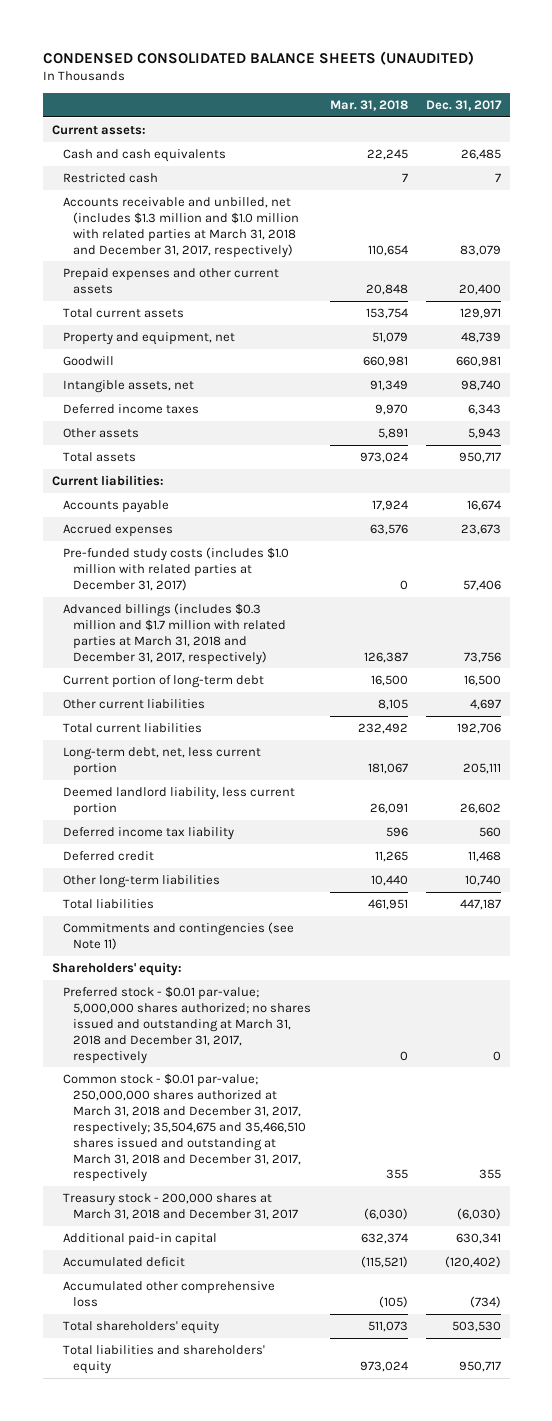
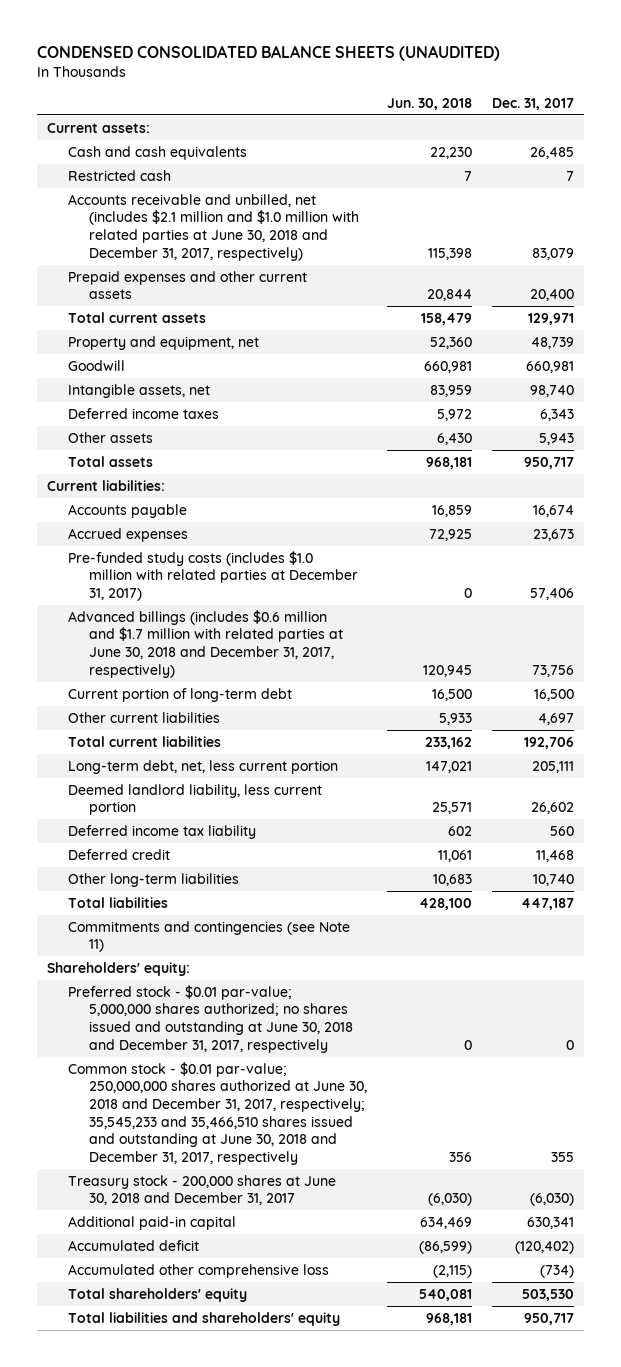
[329,99,408,111] Mar. 31, 2018 -> none
none -> [386,97,472,110] Jun. 30, 2018
[62,196,300,258] Accounts receivable and unbilled, net (includes $1.3 million and $1.0 million with related parties at March 31, 2018 and December 31, 2017, respectively) -> [67,193,359,261] Accounts receivable and unbilled, net (includes $2.1 million and $1.0 million with related parties at June 30, 2018 and December 31, 2017, respectively)
[62,602,287,665] Advanced billings (includes $0.3 million and $1.7 million with related parties at March 31, 2018 and December 31, 2017, respectively) -> [67,609,343,678] Advanced billings (includes $0.6 million and $1.7 million with related parties at June 30, 2018 and December 31, 2017, respectively)
[62,985,312,1064] Preferred stock - $0.01 par-value; 5,000,000 shares authorized; no shares issued and outstanding at March 31, 2018 and December 31, 2017, respectively -> [67,984,353,1053] Preferred stock - $0.01 par-value; 5,000,000 shares authorized; no shares issued and outstanding at June 30, 2018 and December 31, 2017, respectively
[62,1072,307,1183] Common stock - $0.01 par-value; 250,000,000 shares authorized at March 31, 2018 and December 31, 2017, respectively; 35,504,675 and 35,466,510 shares issued and outstanding at March 31, 2018 and December 31, 2017, respectively -> [67,1061,367,1165] Common stock - $0.01 par-value; 250,000,000 shares authorized at June 30, 2018 and December 31, 2017, respectively; 35,545,233 and 35,466,510 shares issued and outstanding at June 30, 2018 and December 31, 2017, respectively
[62,1192,299,1220] Treasury stock - 200,000 shares at March 31, 2018 and December 31, 2017 -> [67,1174,336,1206] Treasury stock - 200,000 shares at June 30, 2018 and December 31, 2017

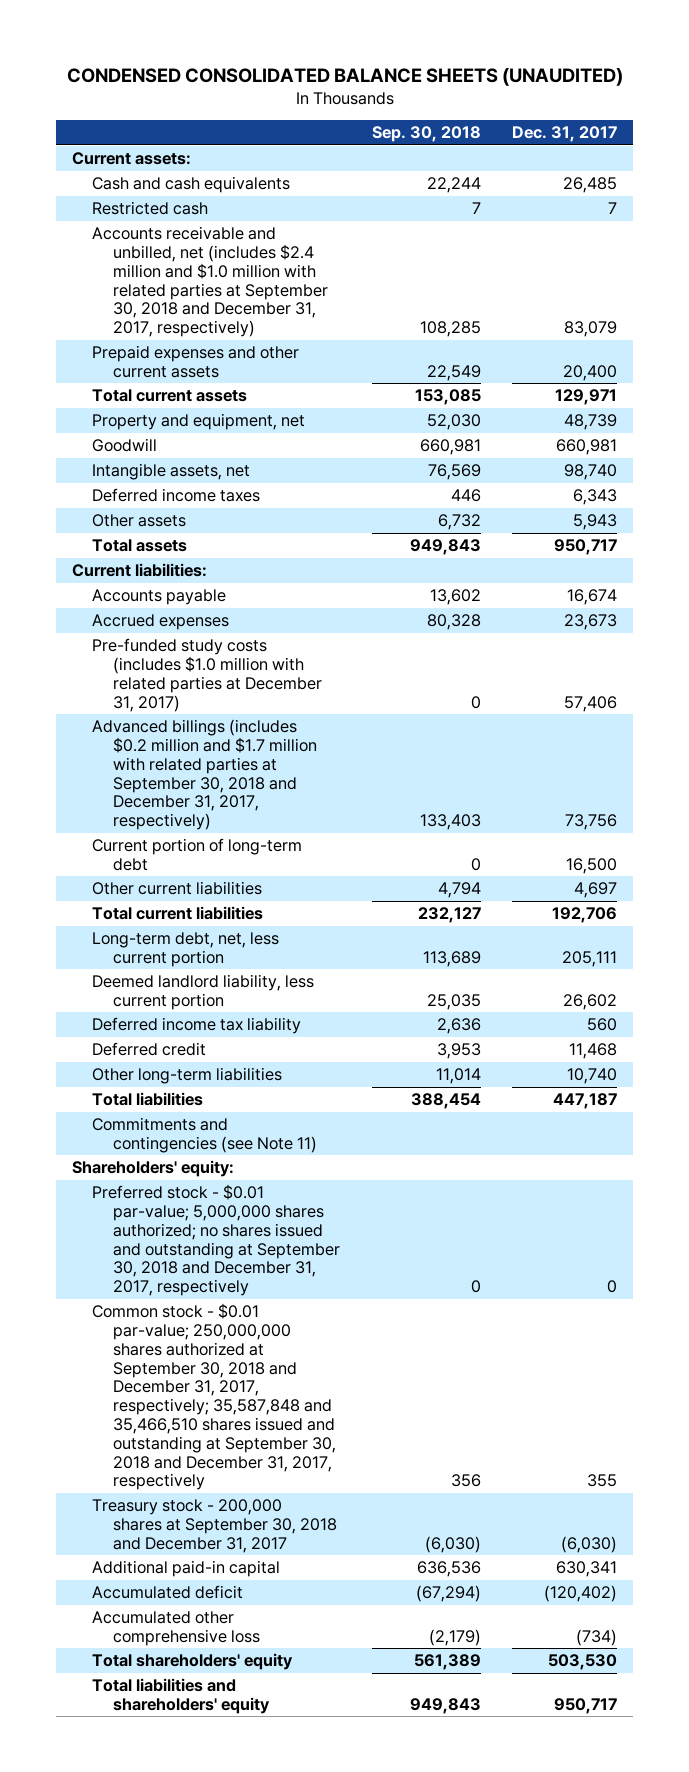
[386,97,472,110] Jun. 30, 2018 -> none
none -> [371,126,481,143] Sep. 30, 2018
[67,193,359,261] Accounts receivable and unbilled, net (includes $2.1 million and $1.0 million with related parties at June 30, 2018 and December 31, 2017, respectively) -> [92,226,328,338] Accounts receivable and unbilled, net (includes $2.4 million and $1.0 million with related parties at September 30, 2018 and December 31, 2017, respectively)
[67,609,343,678] Advanced billings (includes $0.6 million and $1.7 million with related parties at June 30, 2018 and December 31, 2017, respectively) -> [92,719,317,831] Advanced billings (includes $0.2 million and $1.7 million with related parties at September 30, 2018 and December 31, 2017, respectively)
[67,984,353,1053] Preferred stock - $0.01 par-value; 5,000,000 shares authorized; no shares issued and outstanding at June 30, 2018 and December 31, 2017, respectively -> [92,1184,340,1297] Preferred stock - $0.01 par-value; 5,000,000 shares authorized; no shares issued and outstanding at September 30, 2018 and December 31, 2017, respectively
[67,1061,367,1165] Common stock - $0.01 par-value; 250,000,000 shares authorized at June 30, 2018 and December 31, 2017, respectively; 35,545,233 and 35,466,510 shares issued and outstanding at June 30, 2018 and December 31, 2017, respectively -> [92,1303,336,1491] Common stock - $0.01 par-value; 250,000,000 shares authorized at September 30, 2018 and December 31, 2017, respectively; 35,587,848 and 35,466,510 shares issued and outstanding at September 30, 2018 and December 31, 2017, respectively
[67,1174,336,1206] Treasury stock - 200,000 shares at June 30, 2018 and December 31, 2017 -> [92,1499,337,1553] Treasury stock - 200,000 shares at September 30, 2018 and December 31, 2017

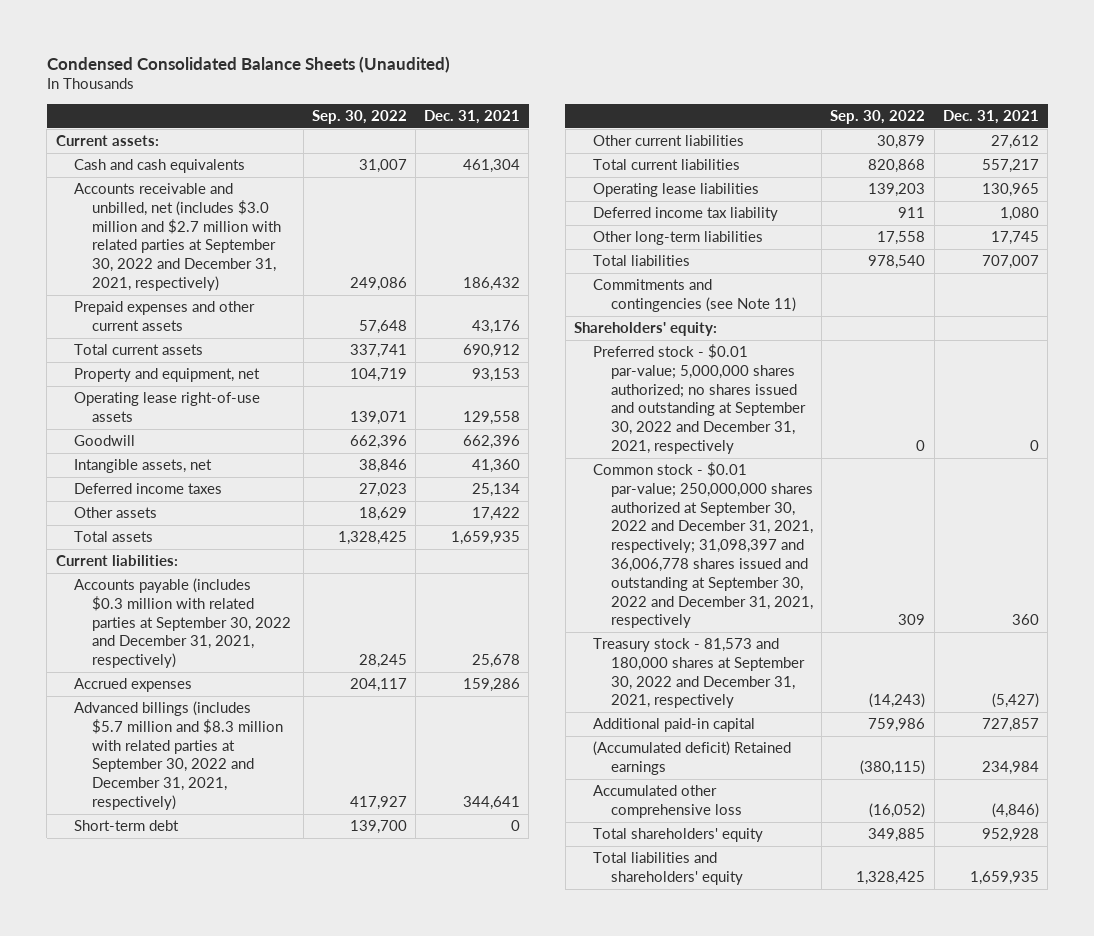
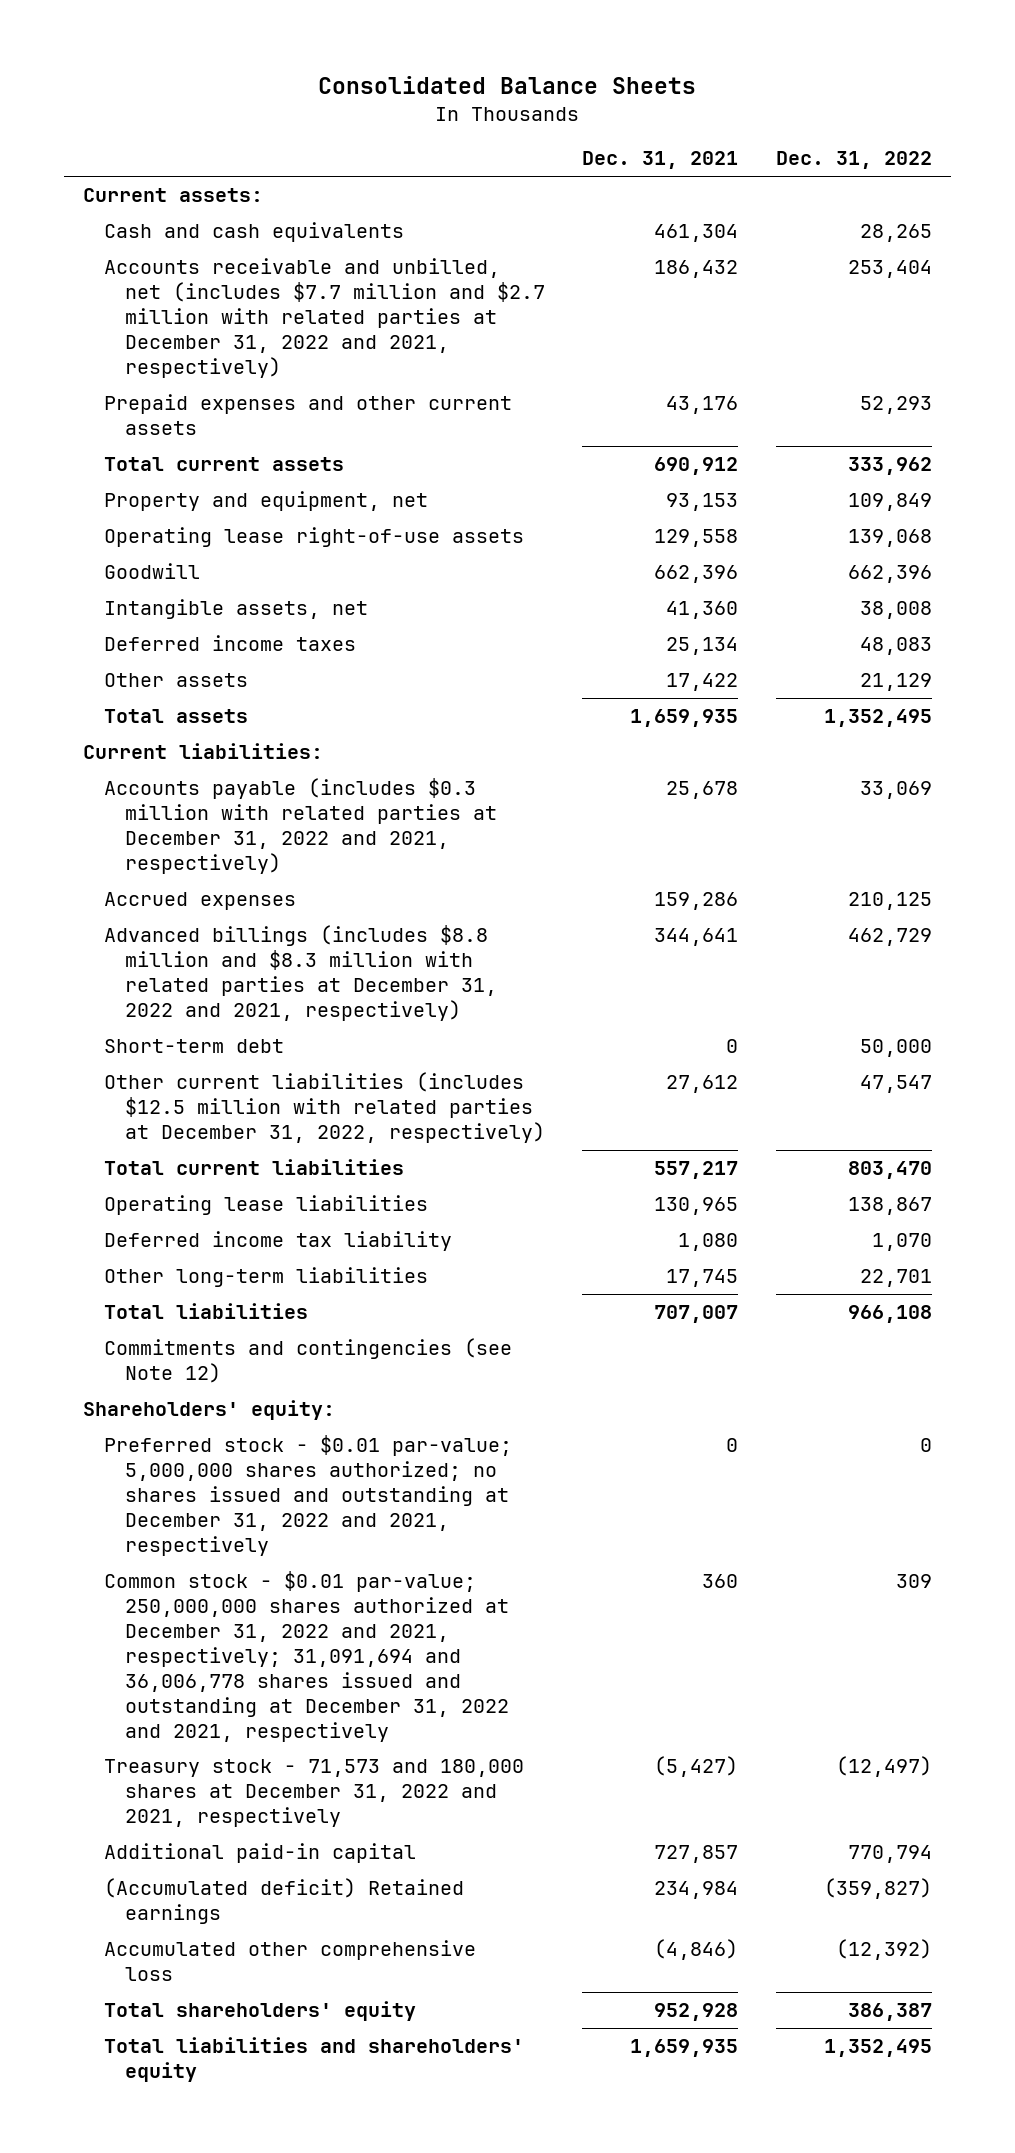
[46,55,450,73] Condensed Consolidated Balance Sheets (Unaudited) -> [318,76,697,95] Consolidated Balance Sheets
[311,110,407,125] Sep. 30, 2022 -> none
none -> [776,151,933,170] Dec. 31, 2022
[74,183,282,292] Accounts receivable and unbilled, net (includes $3.0 million and $2.7 million with related parties at September 30, 2022 and December 31, 2021, respectively) -> [103,258,545,378] Accounts receivable and unbilled, net (includes $7.7 million and $2.7 million with related parties at December 31, 2022 and 2021, respectively)
[74,578,292,669] Accounts payable (includes $0.3 million with related parties at September 30, 2022 and December 31, 2021, respectively) -> [103,778,497,874] Accounts payable (includes $0.3 million with related parties at December 31, 2022 and 2021, respectively)
[74,701,284,811] Advanced billings (includes $5.7 million and $8.3 million with related parties at September 30, 2022 and December 31, 2021, respectively) -> [103,925,497,1021] Advanced billings (includes $8.8 million and $8.3 million with related parties at December 31, 2022 and 2021, respectively)
[592,135,744,147] Other current liabilities -> [103,1072,545,1143] Other current liabilities (includes $12.5 million with related parties at December 31, 2022, respectively)
[592,279,796,312] Commitments and contingencies (see Note 11) -> [103,1338,512,1383] Commitments and contingencies (see Note 12)
[592,344,806,455] Preferred stock - $0.01 par-value; 5,000,000 shares authorized; no shares issued and outstanding at September 30, 2022 and December 31, 2021, respectively -> [103,1435,512,1556] Preferred stock - $0.01 par-value; 5,000,000 shares authorized; no shares issued and outstanding at December 31, 2022 and 2021, respectively
[592,462,813,629] Common stock - $0.01 par-value; 250,000,000 shares authorized at September 30, 2022 and December 31, 2021, respectively; 31,098,397 and 36,006,778 shares issued and outstanding at September 30, 2022 and December 31, 2021, respectively -> [103,1571,509,1742] Common stock - $0.01 par-value; 250,000,000 shares authorized at December 31, 2022 and 2021, respectively; 31,091,694 and 36,006,778 shares issued and outstanding at December 31, 2022 and 2021, respectively
[592,638,805,709] Treasury stock - 81,573 and 180,000 shares at September 30, 2022 and December 31, 2021, respectively -> [103,1759,524,1827] Treasury stock - 71,573 and 180,000 shares at December 31, 2022 and 2021, respectively

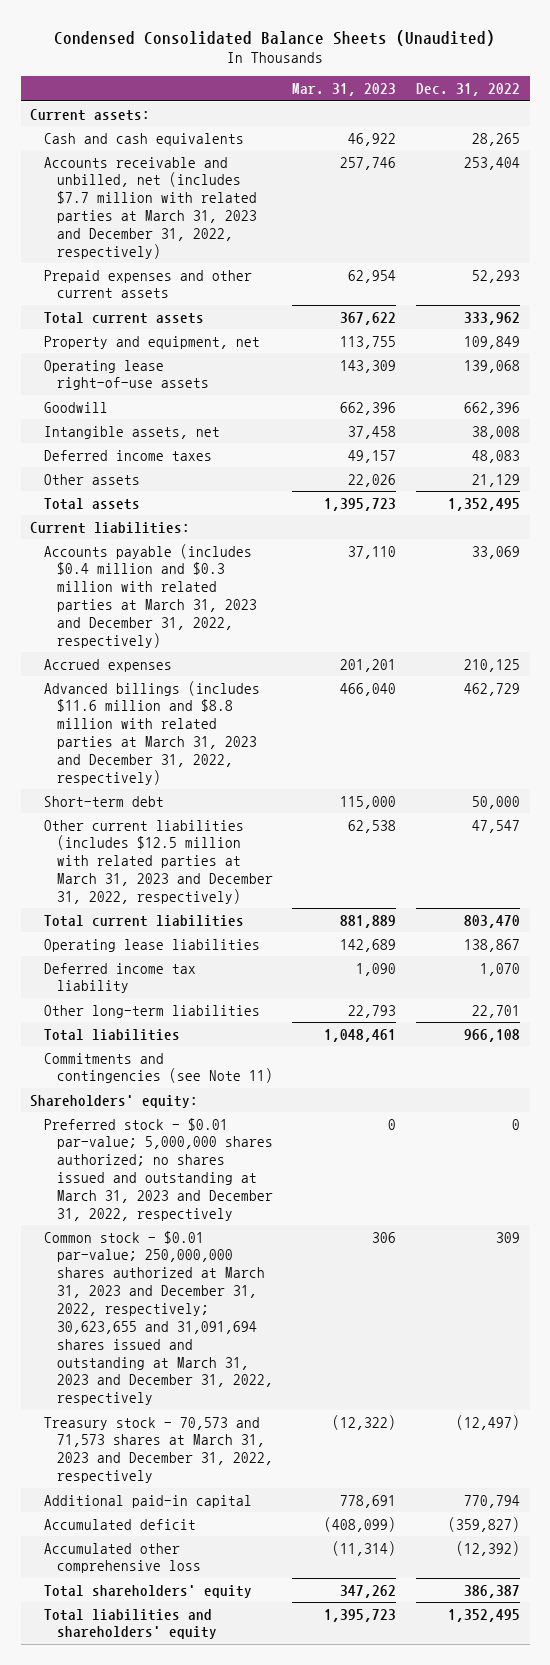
[318,76,697,95] Consolidated Balance Sheets -> [54,29,496,46] Condensed Consolidated Balance Sheets (Unaudited)
[582,151,739,170] Dec. 31, 2021 -> none
none -> [292,83,397,97] Mar. 31, 2023
[103,258,545,378] Accounts receivable and unbilled, net (includes $7.7 million and $2.7 million with related parties at December 31, 2022 and 2021, respectively) -> [43,156,258,259] Accounts receivable and unbilled, net (includes $7.7 million with related parties at March 31, 2023 and December 31, 2022, respectively)
[103,778,497,874] Accounts payable (includes $0.3 million with related parties at December 31, 2022 and 2021, respectively) -> [43,543,258,648] Accounts payable (includes $0.4 million and $0.3 million with related parties at March 31, 2023 and December 31, 2022, respectively)
[103,925,497,1021] Advanced billings (includes $8.8 million and $8.3 million with related parties at December 31, 2022 and 2021, respectively) -> [43,680,260,785] Advanced billings (includes $11.6 million and $8.8 million with related parties at March 31, 2023 and December 31, 2022, respectively)
[103,1072,545,1143] Other current liabilities (includes $12.5 million with related parties at December 31, 2022, respectively) -> [43,819,274,904] Other current liabilities (includes $12.5 million with related parties at March 31, 2023 and December 31, 2022, respectively)
[103,1338,512,1383] Commitments and contingencies (see Note 12) -> [43,1052,274,1084] Commitments and contingencies (see Note 11)
[103,1435,512,1556] Preferred stock - $0.01 par-value; 5,000,000 shares authorized; no shares issued and outstanding at December 31, 2022 and 2021, respectively -> [43,1117,274,1221] Preferred stock - $0.01 par-value; 5,000,000 shares authorized; no shares issued and outstanding at March 31, 2023 and December 31, 2022, respectively
[103,1571,509,1742] Common stock - $0.01 par-value; 250,000,000 shares authorized at December 31, 2022 and 2021, respectively; 31,091,694 and 36,006,778 shares issued and outstanding at December 31, 2022 and 2021, respectively -> [43,1230,274,1406] Common stock - $0.01 par-value; 250,000,000 shares authorized at March 31, 2023 and December 31, 2022, respectively; 30,623,655 and 31,091,694 shares issued and outstanding at March 31, 2023 and December 31, 2022, respectively
[103,1759,524,1827] Treasury stock - 71,573 and 180,000 shares at December 31, 2022 and 2021, respectively -> [43,1416,274,1484] Treasury stock - 70,573 and 71,573 shares at March 31, 2023 and December 31, 2022, respectively
[103,1878,464,1924] (Accumulated deficit) Retained earnings -> [43,1518,196,1530] Accumulated deficit

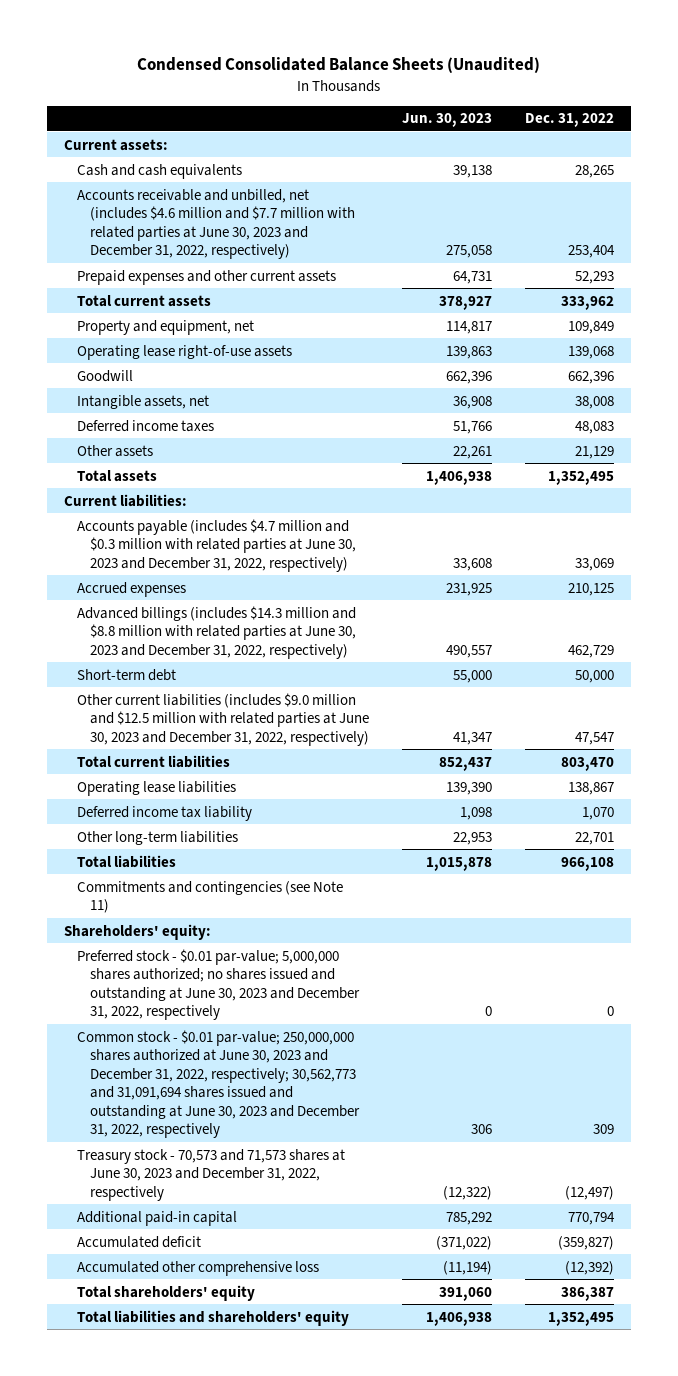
[292,83,397,97] Mar. 31, 2023 -> none
none -> [402,113,493,128] Jun. 30, 2023
[43,156,258,259] Accounts receivable and unbilled, net (includes $7.7 million with related parties at March 31, 2023 and December 31, 2022, respectively) -> [76,188,356,260] Accounts receivable and unbilled, net (includes $4.6 million and $7.7 million with related parties at June 30, 2023 and December 31, 2022, respectively)
[43,543,258,648] Accounts payable (includes $0.4 million and $0.3 million with related parties at March 31, 2023 and December 31, 2022, respectively) -> [76,518,357,572] Accounts payable (includes $4.7 million and $0.3 million with related parties at June 30, 2023 and December 31, 2022, respectively)
[43,680,260,785] Advanced billings (includes $11.6 million and $8.8 million with related parties at March 31, 2023 and December 31, 2022, respectively) -> [76,605,357,659] Advanced billings (includes $14.3 million and $8.8 million with related parties at June 30, 2023 and December 31, 2022, respectively)
[43,819,274,904] Other current liabilities (includes $12.5 million with related parties at March 31, 2023 and December 31, 2022, respectively) -> [76,692,370,746] Other current liabilities (includes $9.0 million and $12.5 million with related parties at June 30, 2023 and December 31, 2022, respectively)
[43,1117,274,1221] Preferred stock - $0.01 par-value; 5,000,000 shares authorized; no shares issued and outstanding at March 31, 2023 and December 31, 2022, respectively -> [76,948,361,1021] Preferred stock - $0.01 par-value; 5,000,000 shares authorized; no shares issued and outstanding at June 30, 2023 and December 31, 2022, respectively
[43,1230,274,1406] Common stock - $0.01 par-value; 250,000,000 shares authorized at March 31, 2023 and December 31, 2022, respectively; 30,623,655 and 31,091,694 shares issued and outstanding at March 31, 2023 and December 31, 2022, respectively -> [76,1029,361,1139] Common stock - $0.01 par-value; 250,000,000 shares authorized at June 30, 2023 and December 31, 2022, respectively; 30,562,773 and 31,091,694 shares issued and outstanding at June 30, 2023 and December 31, 2022, respectively
[43,1416,274,1484] Treasury stock - 70,573 and 71,573 shares at March 31, 2023 and December 31, 2022, respectively -> [76,1148,345,1201] Treasury stock - 70,573 and 71,573 shares at June 30, 2023 and December 31, 2022, respectively

